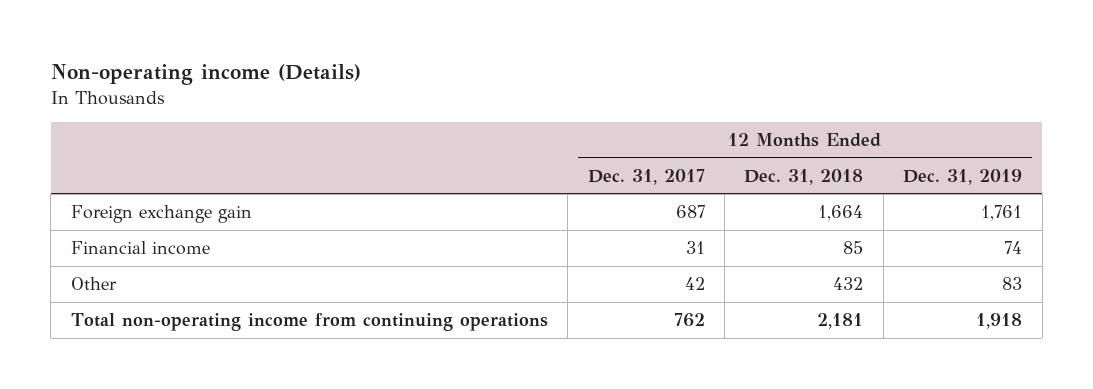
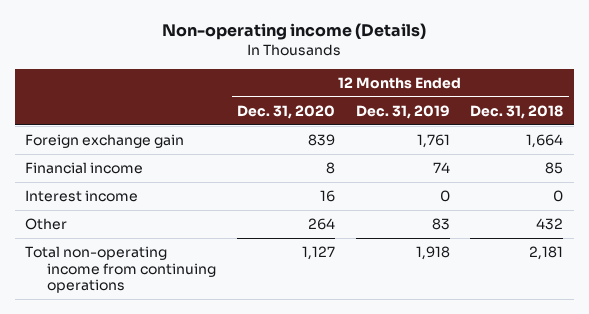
[587,168,705,185] Dec. 31, 2017 -> none
none -> [236,104,335,119] Dec. 31, 2020
none -> [25,189,139,202] Interest income

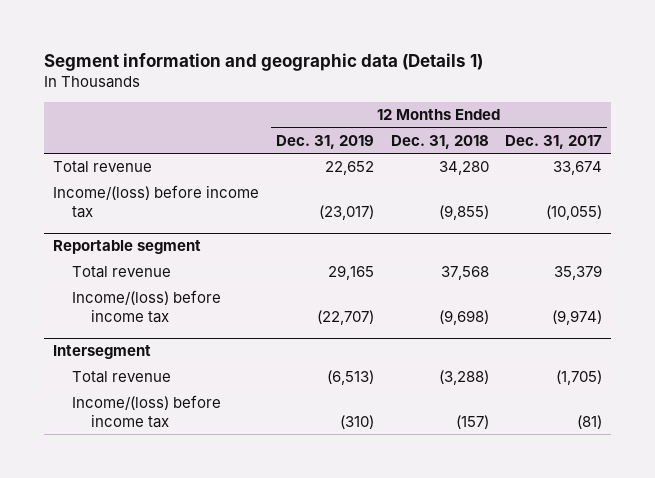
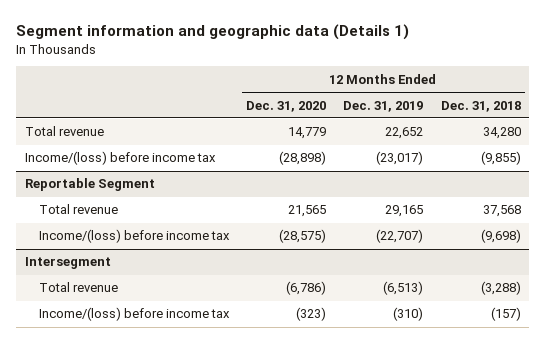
[505,134,603,149] Dec. 31, 2017 -> none
none -> [246,100,327,112] Dec. 31, 2020
[52,240,201,255] Reportable segment -> [24,178,155,192] Reportable Segment

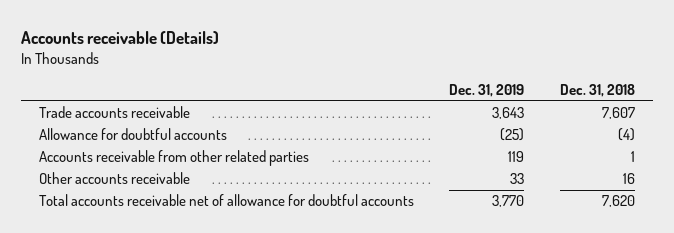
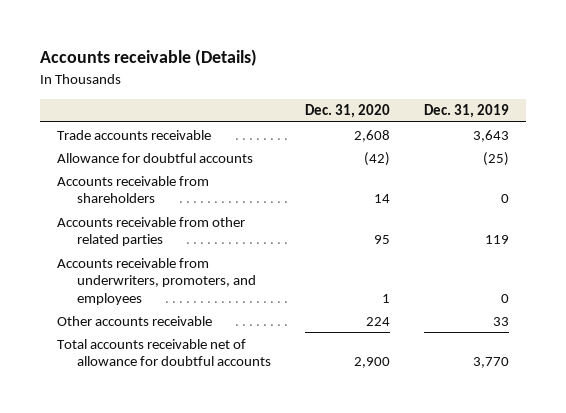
[559,84,635,98] Dec. 31, 2018 -> none
none -> [305,104,391,119] Dec. 31, 2020
none -> [56,175,209,204] Accounts receivable from shareholders
none -> [56,257,257,305] Accounts receivable from underwriters, promoters, and employees

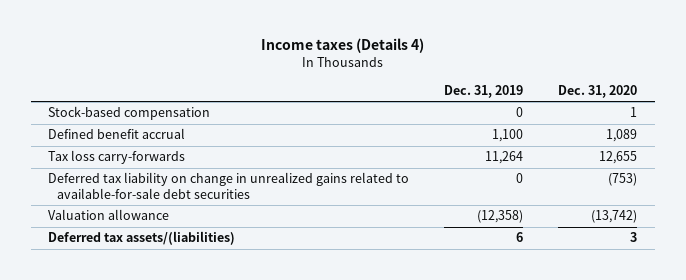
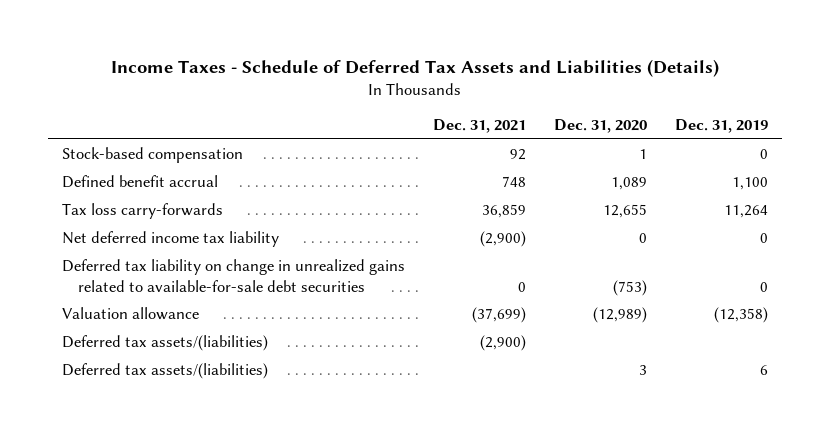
[260,38,424,54] Income taxes (Details 4) -> [110,59,719,78] Income Taxes - Schedule of Deferred Tax Assets and Liabilities (Details)
none -> [432,119,526,134] Dec. 31, 2021
none -> [61,231,279,248] Net deferred income tax liability
[591,210,638,224] (13,742) -> [592,307,647,324] (12,989)
none -> [61,335,268,352] Deferred tax assets/(liabilities)

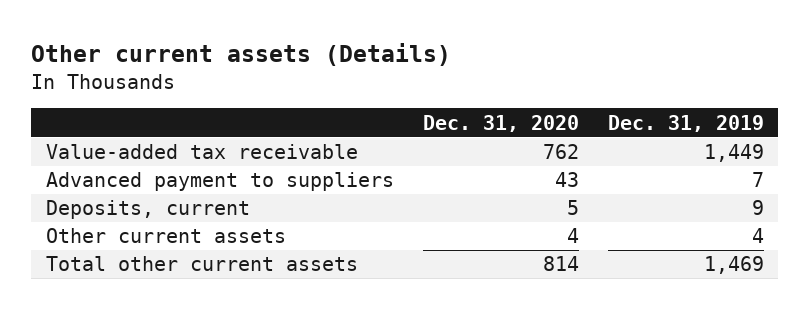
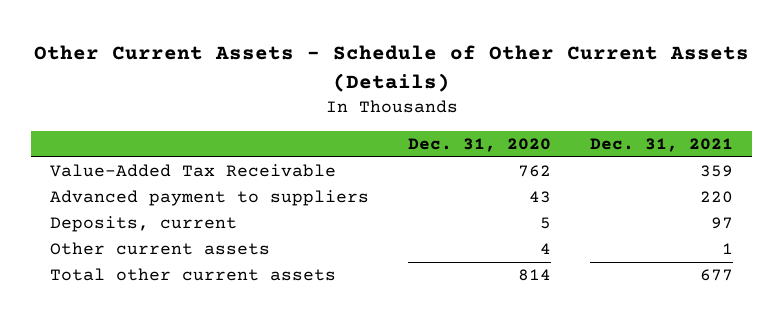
[31,42,452,66] Other current assets (Details) -> [33,45,749,92] Other Current Assets - Schedule of Other Current Assets (Details)
[607,114,764,132] Dec. 31, 2019 -> none
none -> [590,138,734,153] Dec. 31, 2021
[45,144,358,160] Value-added tax receivable -> [50,164,337,178] Value-Added Tax Receivable

